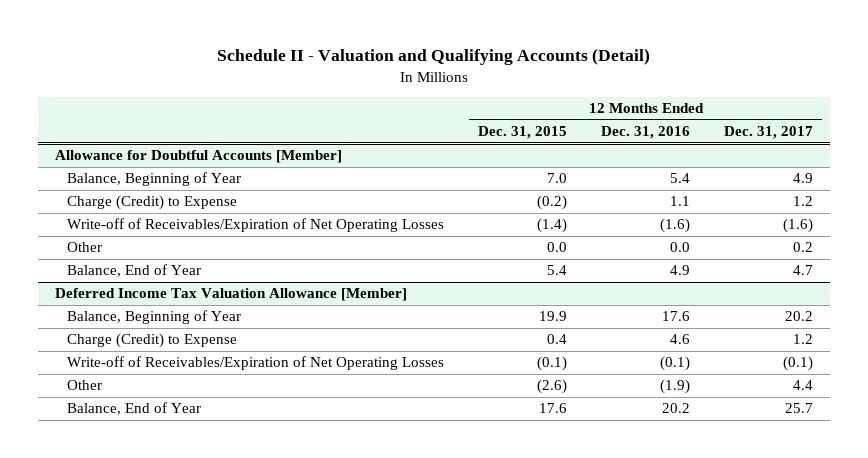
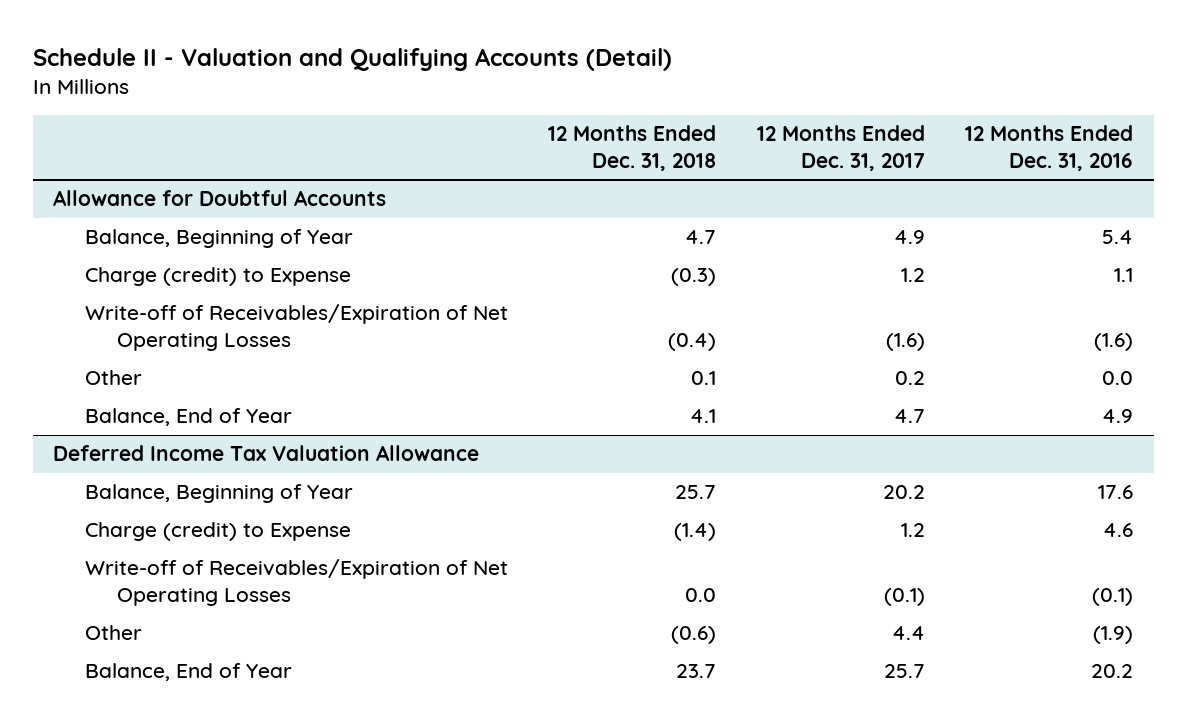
[477,126,567,140] Dec. 31, 2015 -> none
none -> [548,125,717,171] 12 Months Ended Dec. 31, 2018
[54,150,342,164] Allowance for Doubtful Accounts [Member] -> [53,190,387,207] Allowance for Doubtful Accounts
[66,195,237,211] Charge (Credit) to Expense -> [84,267,351,287] Charge (credit) to Expense
[54,288,407,302] Deferred Income Tax Valuation Allowance [Member] -> [53,445,480,462] Deferred Income Tax Valuation Allowance
[66,333,237,349] Charge (Credit) to Expense -> [84,522,351,542] Charge (credit) to Expense

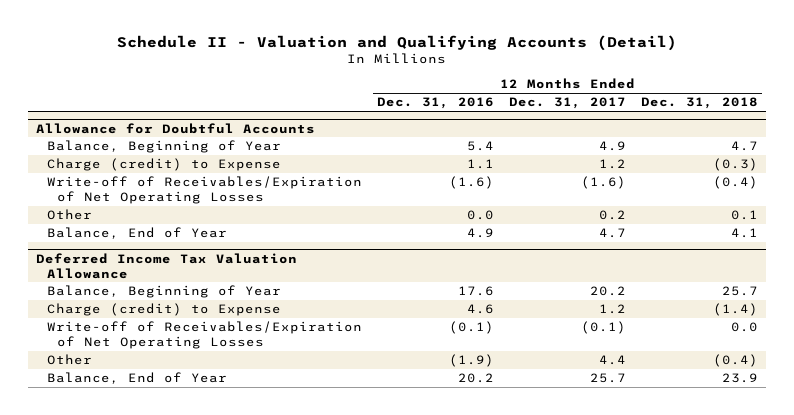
[671,626,717,645] (0.6) -> [713,354,759,368] (0.4)
[676,664,717,679] 23.7 -> [722,373,759,384] 23.9

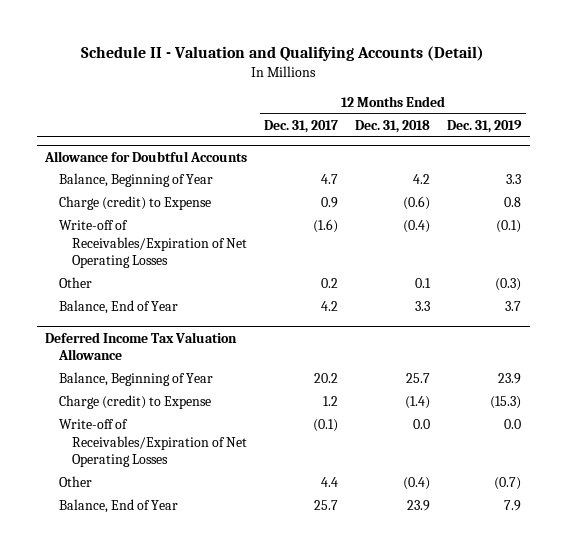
[376,97,494,110] Dec. 31, 2016 -> none
none -> [447,119,523,133] Dec. 31, 2019
[599,141,627,152] 4.9 -> [321,174,339,185] 4.7
[731,141,759,152] 4.7 -> [413,174,431,185] 4.2
[599,159,627,170] 1.2 -> [321,197,339,209] 0.9
[713,158,759,172] (0.3) -> [403,196,431,211] (0.6)
[599,228,627,239] 4.7 -> [321,301,339,312] 4.2
[731,228,759,239] 4.1 -> [415,301,431,312] 3.3

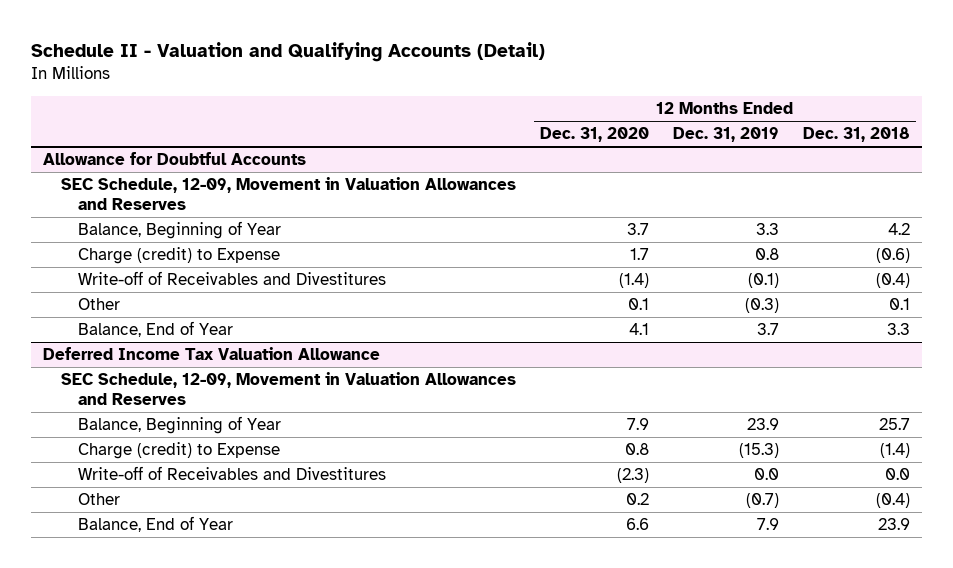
[264,119,339,133] Dec. 31, 2017 -> none
none -> [539,127,649,143] Dec. 31, 2020
none -> [60,177,516,210] SEC Schedule, 12-09, Movement in Valuation Allowances and Reserves
[58,220,248,269] Write-off of Receivables/Expiration of Net Operating Losses -> [77,271,386,286] Write-off of Receivables and Divestitures
none -> [60,372,516,405] SEC Schedule, 12-09, Movement in Valuation Allowances and Reserves
[58,419,248,468] Write-off of Receivables/Expiration of Net Operating Losses -> [77,466,386,481] Write-off of Receivables and Divestitures

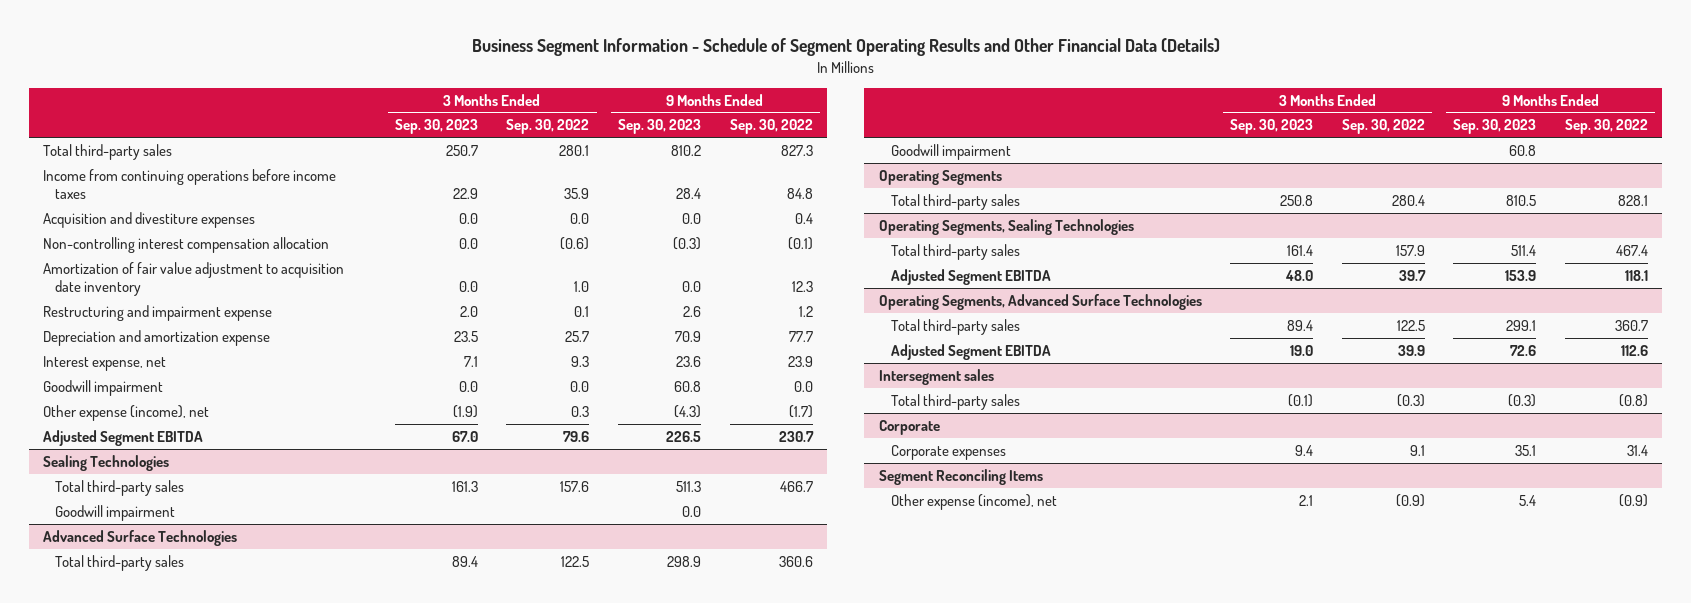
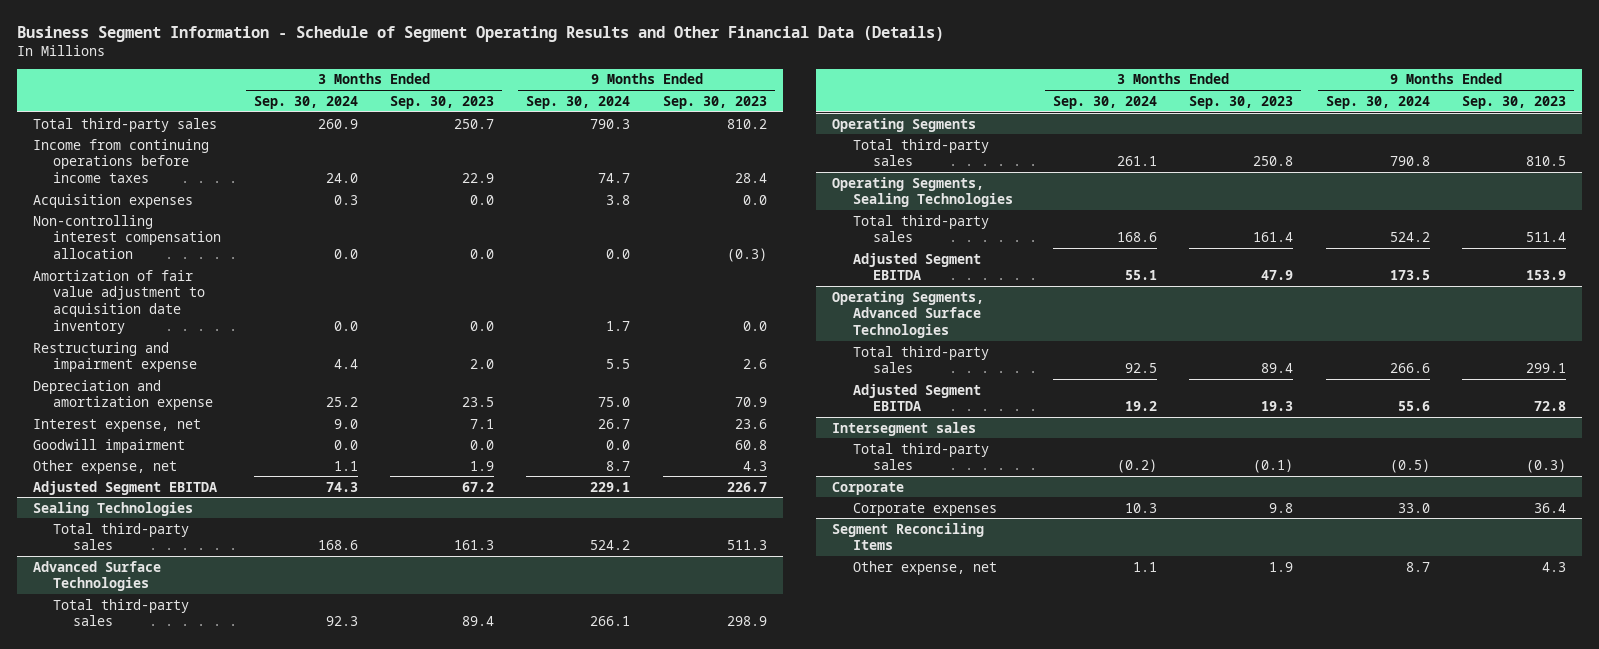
[506,119,590,135] Sep. 30, 2022 -> none
[729,119,813,135] Sep. 30, 2022 -> none
none -> [253,95,358,109] Sep. 30, 2024
none -> [526,95,631,109] Sep. 30, 2024
[43,211,256,228] Acquisition and divestiture expenses -> [33,193,194,208] Acquisition expenses
[43,404,210,421] Other expense (income), net -> [33,459,178,474] Other expense, net
[452,404,478,418] (1.9) -> [469,460,494,471] 1.9
[674,404,702,418] (4.3) -> [742,460,767,471] 4.3
[451,430,478,442] 67.0 -> [461,481,494,492] 67.2
[666,430,702,442] 226.5 -> [726,481,767,492] 226.7
[55,504,176,521] Goodwill impairment -> none
[890,143,1011,160] Goodwill impairment -> none
[1285,269,1314,281] 48.0 -> [1261,270,1294,281] 47.9
[1290,344,1314,356] 19.0 -> [1261,401,1294,412] 19.3
[1510,344,1537,356] 72.6 -> [1534,401,1567,412] 72.8
[1295,444,1314,456] 9.4 -> [1269,502,1294,513] 9.8
[1515,444,1537,456] 35.1 -> [1534,502,1567,513] 36.4
[890,493,1057,510] Other expense (income), net -> [852,560,997,575] Other expense, net
[1299,494,1314,506] 2.1 -> [1269,561,1294,572] 1.9
[1519,494,1537,506] 5.4 -> [1542,561,1567,572] 4.3

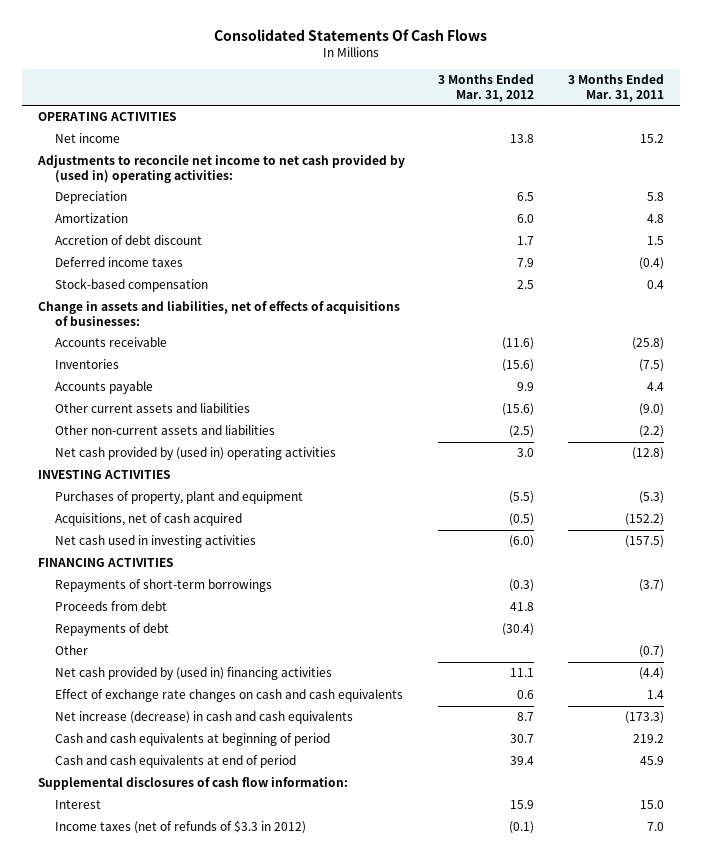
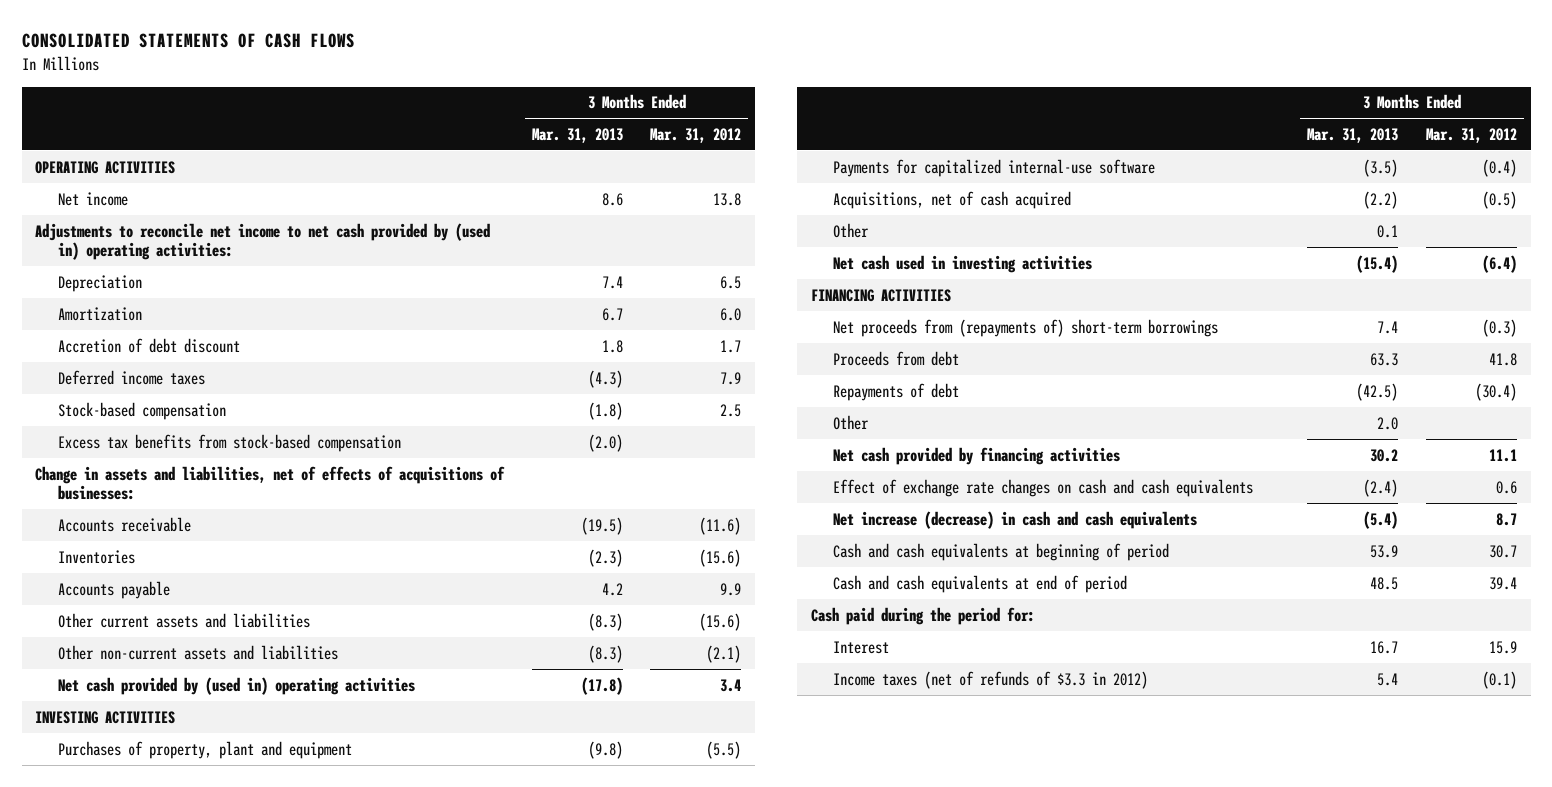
[213,28,487,41] Consolidated Statements Of Cash Flows -> [21,33,355,49] CONSOLIDATED STATEMENTS OF CASH FLOWS
[567,74,664,102] 3 Months Ended Mar. 31, 2011 -> none
none -> [531,127,623,143] Mar. 31, 2013
none -> [57,433,401,452] Excess tax benefits from stock-based compensation
[509,425,535,439] (2.5) -> [706,644,742,663] (2.1)
[517,448,535,458] 3.0 -> [720,678,742,692] 3.4
none -> [833,158,1156,177] Payments for capitalized internal-use software
none -> [833,222,870,238] Other
[509,535,535,549] (6.0) -> [1481,254,1517,273] (6.4)
[55,579,273,593] Repayments of short-term borrowings -> [833,318,1219,337] Net proceeds from (repayments of) short-term borrowings
[55,667,333,681] Net cash provided by (used in) financing activities -> [833,446,1121,465] Net cash provided by financing activities
[38,777,349,791] Supplemental disclosures of cash flow information: -> none
none -> [810,606,1035,625] Cash paid during the period for:

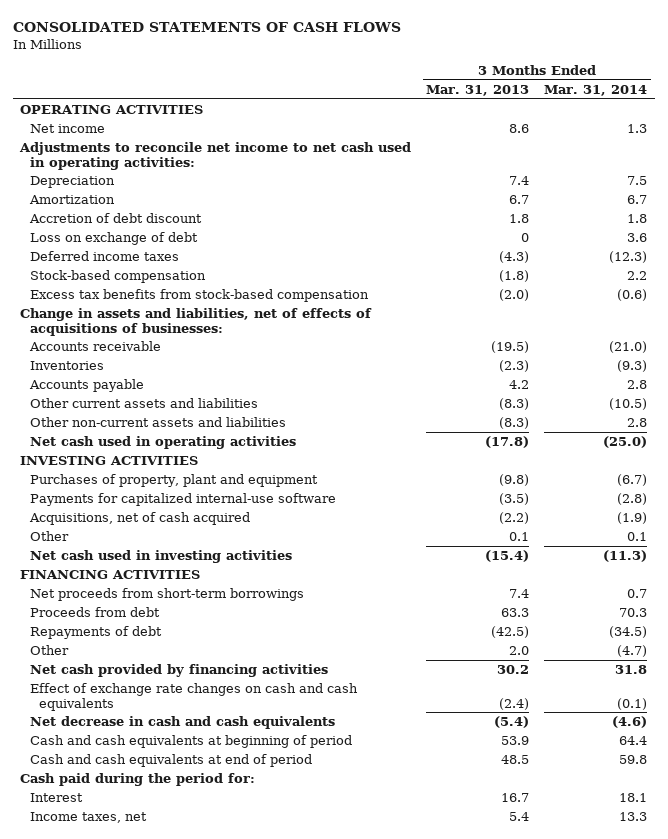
[650,127,742,143] Mar. 31, 2012 -> none
none -> [544,84,648,96] Mar. 31, 2014
[35,222,491,261] Adjustments to reconcile net income to net cash provided by (used in) operating activities: -> [19,141,412,170] Adjustments to reconcile net income to net cash used in operating activities:
none -> [29,231,198,245] Loss on exchange of debt
[57,676,415,695] Net cash provided by (used in) operating activities -> [29,435,296,449] Net cash used in operating activities
[833,318,1219,337] Net proceeds from (repayments of) short-term borrowings -> [29,587,304,601] Net proceeds from short-term borrowings
[833,510,1198,529] Net increase (decrease) in cash and cash equivalents -> [29,715,335,729] Net decrease in cash and cash equivalents
[833,670,1149,689] Income taxes (net of refunds of $3.3 in 2012) -> [29,811,147,823] Income taxes, net

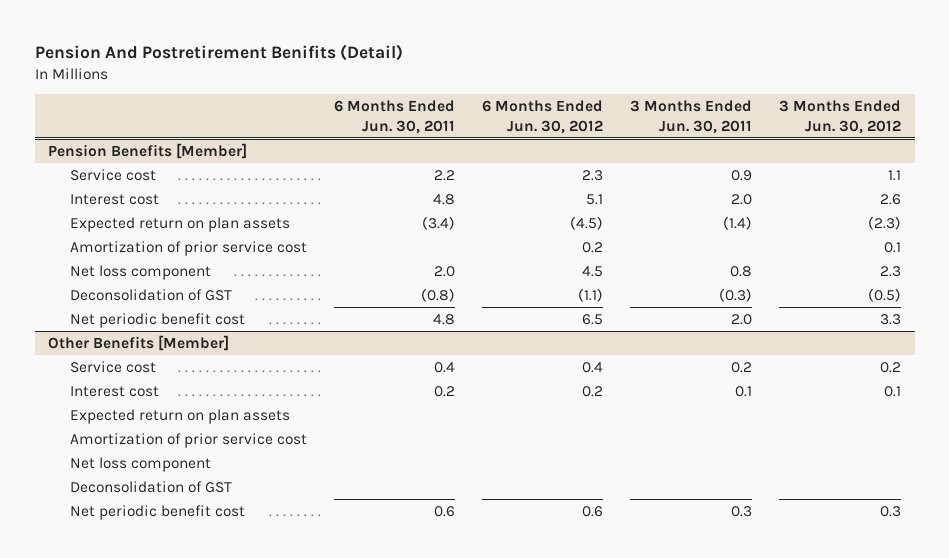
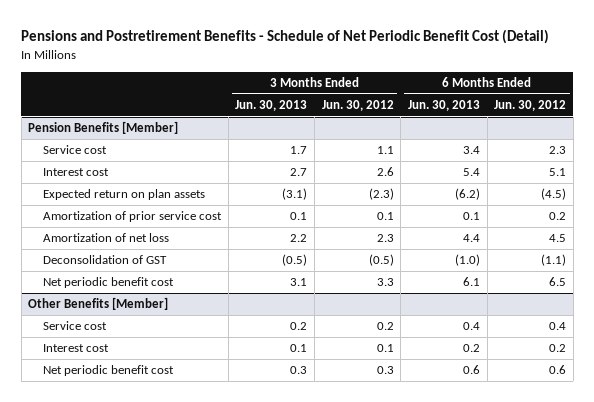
[34,44,403,62] Pension And Postretirement Benifits (Detail) -> [21,29,550,45] Pensions and Postretirement Benefits - Schedule of Net Periodic Benefit Cost (Detail)
[334,99,456,134] 6 Months Ended Jun. 30, 2011 -> none
[630,99,753,134] 3 Months Ended Jun. 30, 2011 -> none
none -> [235,100,308,112] Jun. 30, 2013
none -> [407,100,480,112] Jun. 30, 2013
[70,264,212,280] Net loss component -> [43,233,170,243] Amortization of net loss
[70,408,291,424] Expected return on plan assets -> none
[70,432,308,448] Amortization of prior service cost -> none
[70,456,212,472] Net loss component -> none
[70,480,233,493] Deconsolidation of GST -> none

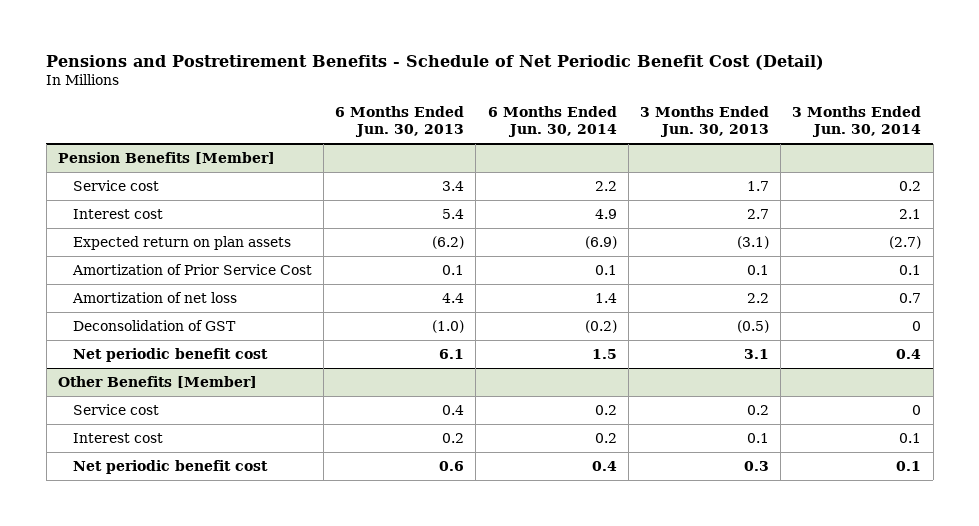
[321,100,394,112] Jun. 30, 2012 -> none
[494,100,567,112] Jun. 30, 2012 -> none
none -> [487,105,617,138] 6 Months Ended Jun. 30, 2014
none -> [792,105,922,138] 3 Months Ended Jun. 30, 2014
[43,211,223,223] Amortization of prior service cost -> [71,263,312,275] Amortization of Prior Service Cost

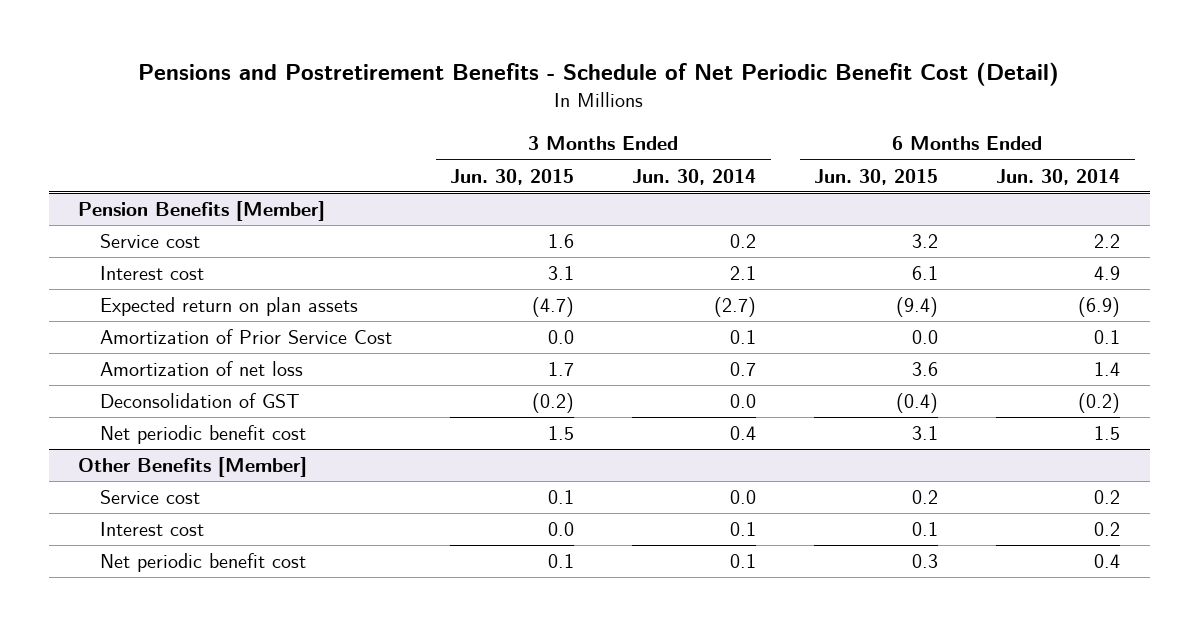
[335,105,465,138] 6 Months Ended Jun. 30, 2013 -> none
[639,105,769,138] 3 Months Ended Jun. 30, 2013 -> none
none -> [450,168,575,185] Jun. 30, 2015
none -> [814,168,939,185] Jun. 30, 2015
[912,320,922,331] 0 -> [730,394,757,409] 0.0
[912,404,922,415] 0 -> [730,490,757,505] 0.0

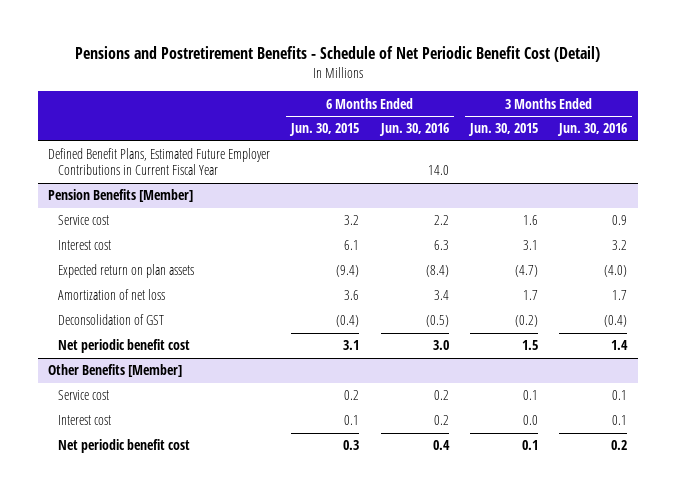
[632,168,757,185] Jun. 30, 2014 -> none
[996,168,1121,185] Jun. 30, 2014 -> none
none -> [378,123,449,137] Jun. 30, 2016
none -> [557,123,628,137] Jun. 30, 2016
none -> [48,148,271,176] Defined Benefit Plans, Estimated Future Employer Contributions in Current Fiscal Year
[100,329,393,345] Amortization of Prior Service Cost -> none

